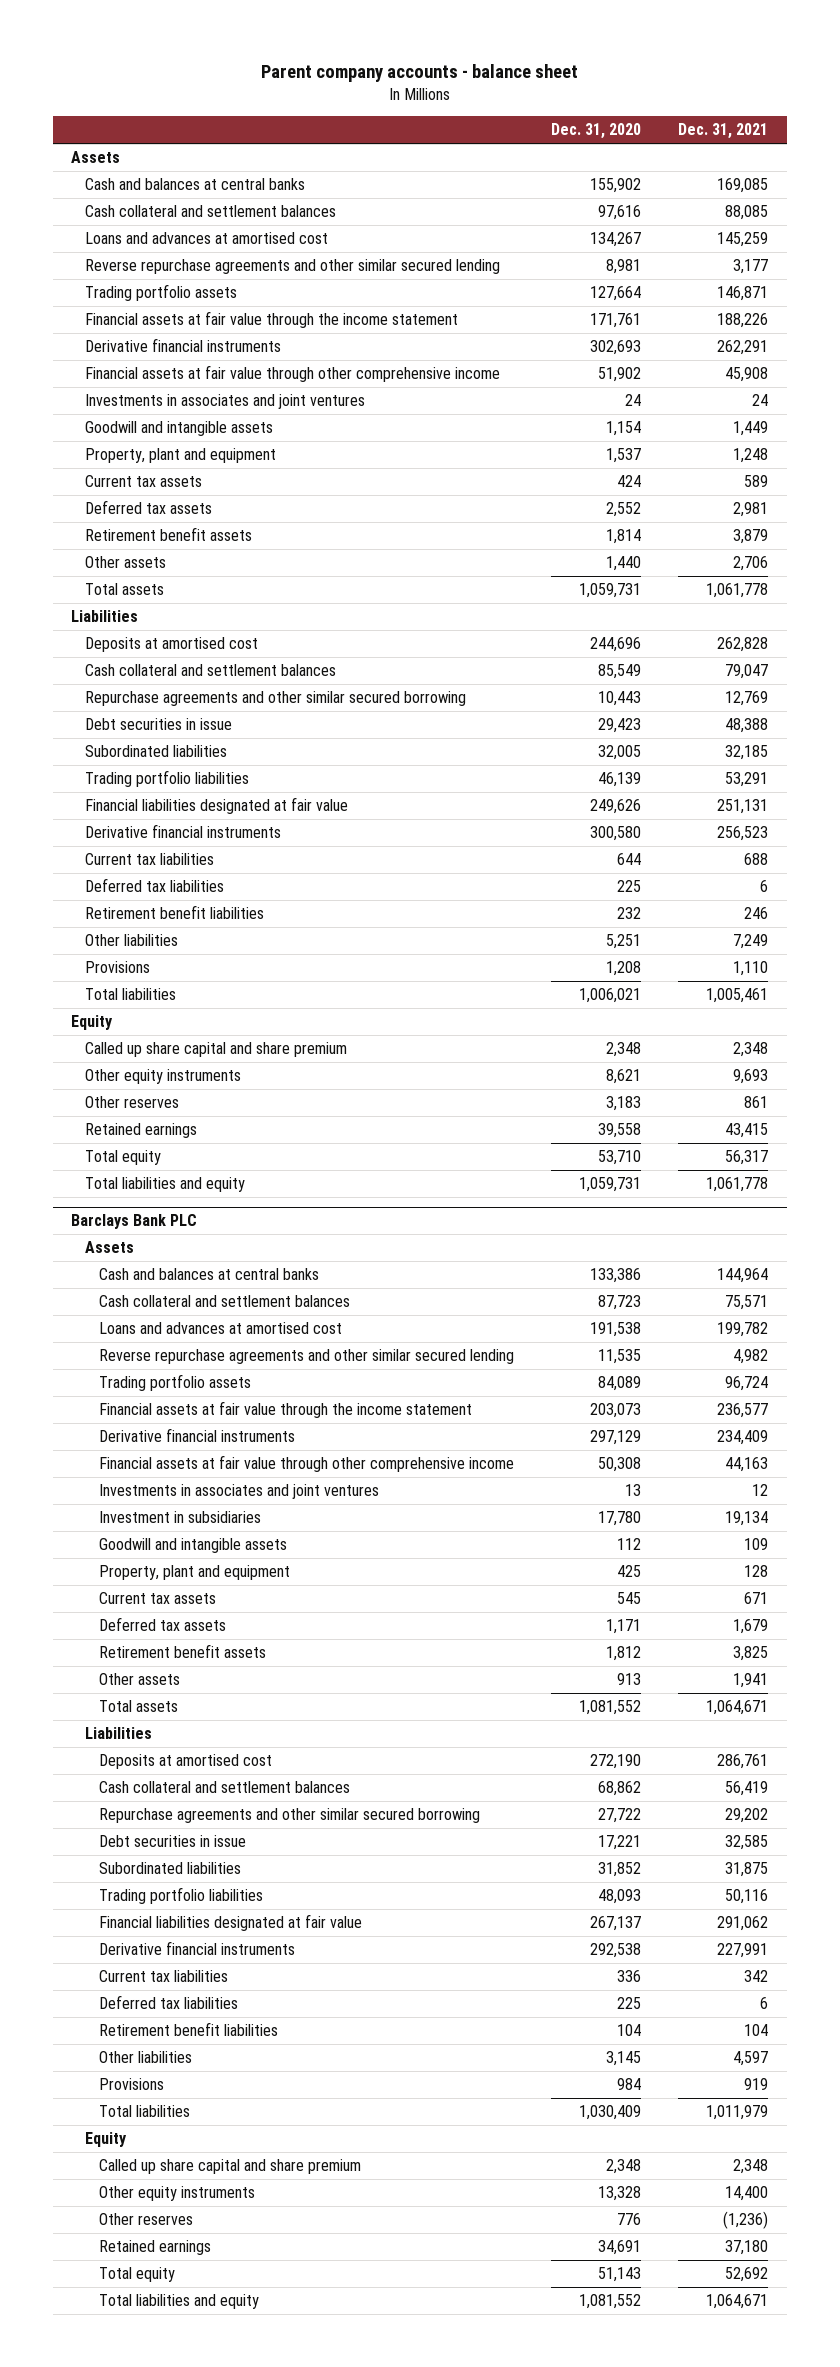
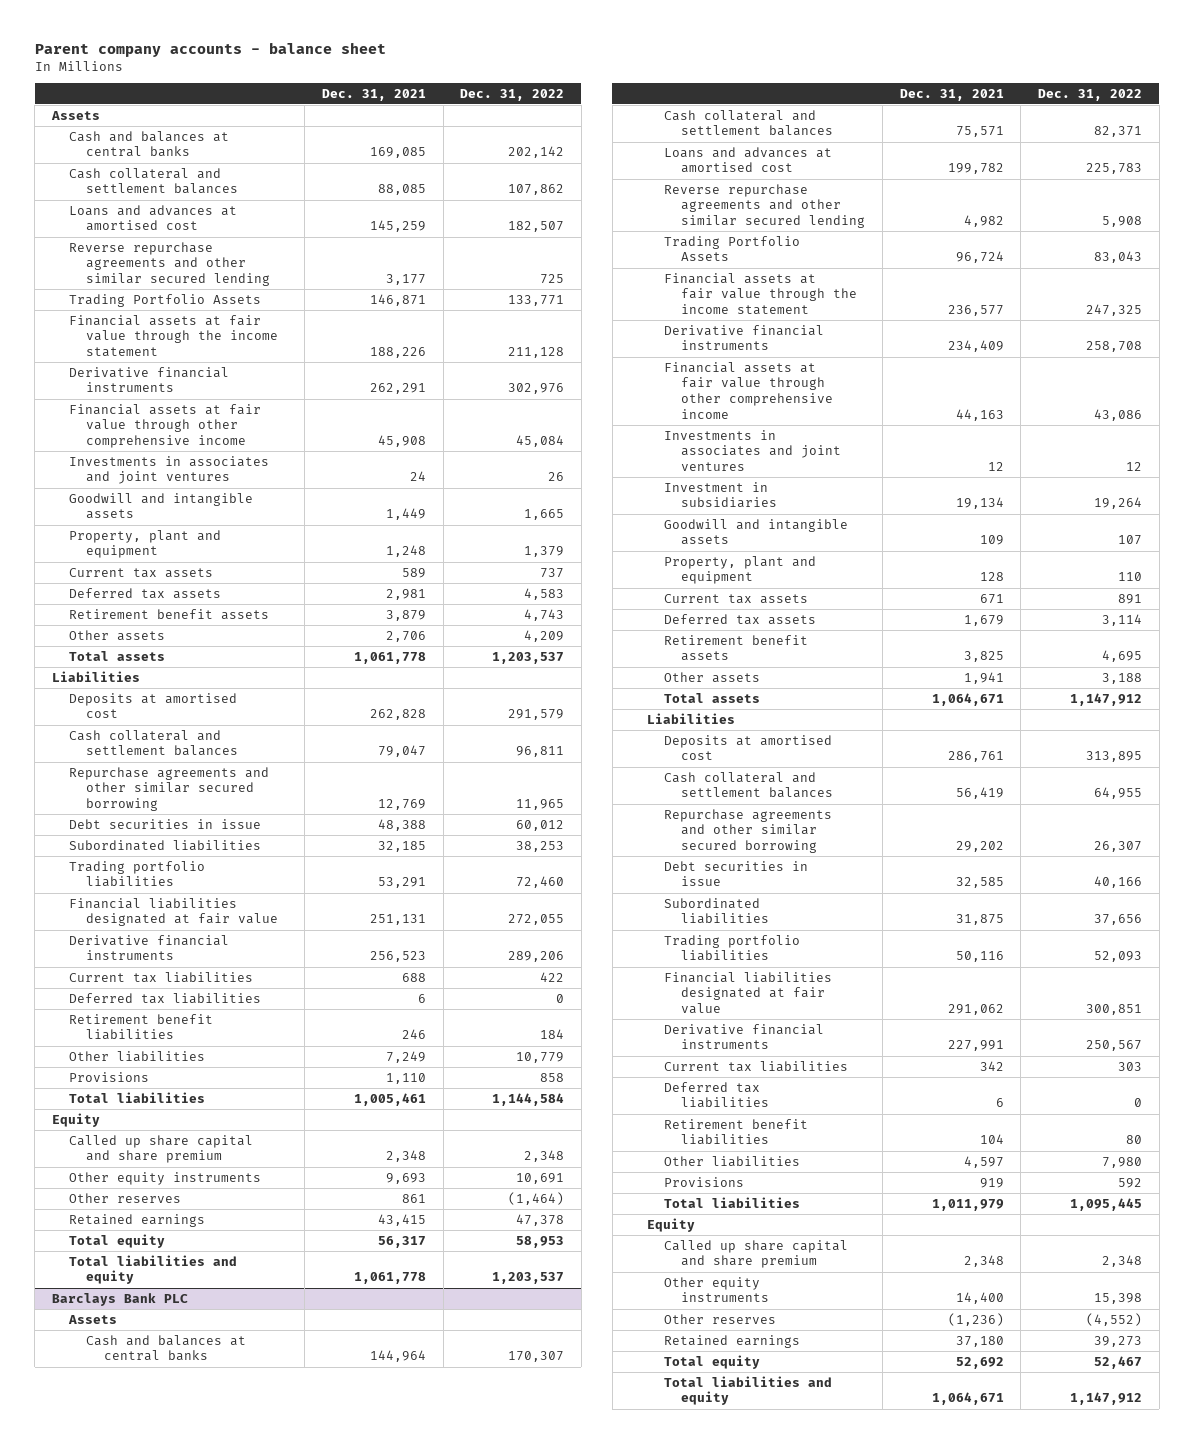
[551,123,642,140] Dec. 31, 2020 -> none
none -> [460,88,565,101] Dec. 31, 2022
[85,284,238,302] Trading portfolio assets -> [69,293,262,307] Trading Portfolio Assets
[99,1374,252,1392] Trading portfolio assets -> [664,235,801,262] Trading Portfolio Assets

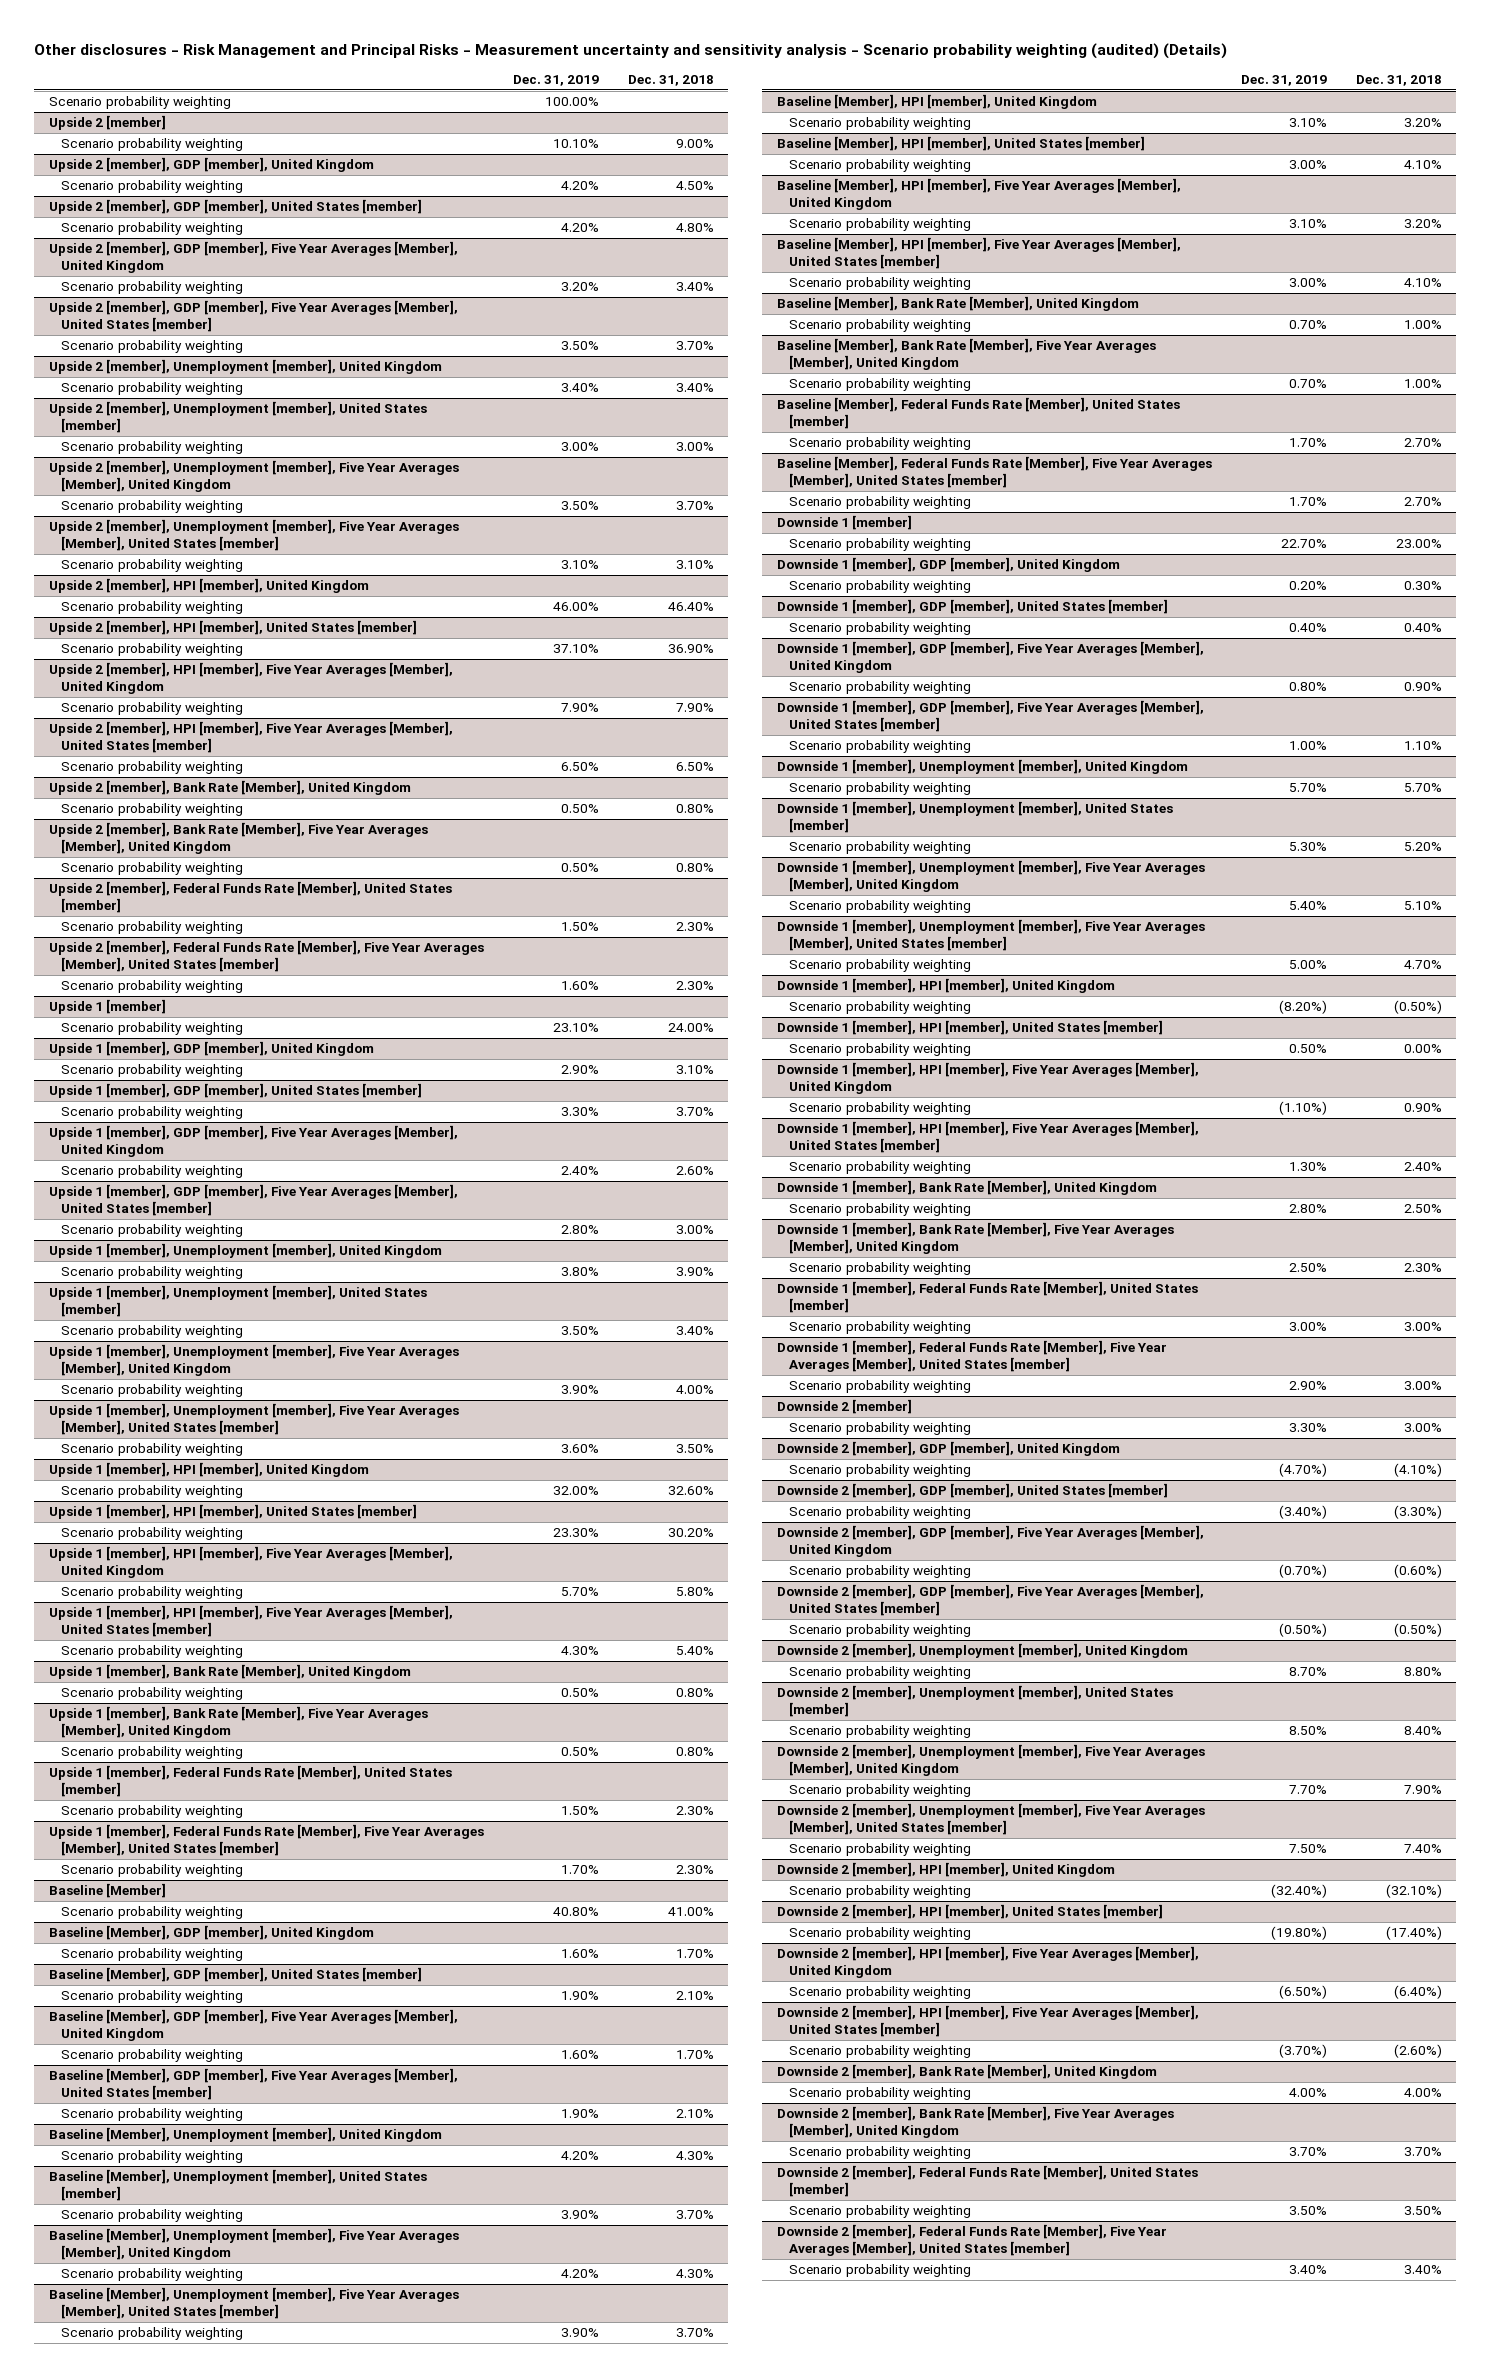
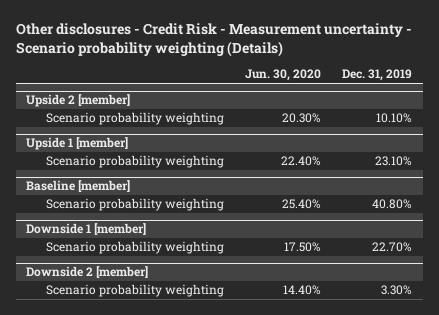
[34,43,1228,60] Other disclosures - Risk Management and Principal Risks - Measurement uncertainty and sensitivity analysis - Scenario probability weighting (audited) (Details) -> [15,23,412,58] Other disclosures - Credit Risk - Measurement uncertainty - Scenario probability weighting (Details)
[627,74,714,86] Dec. 31, 2018 -> none
none -> [244,69,321,82] Jun. 30, 2020
[48,96,231,110] Scenario probability weighting -> none
[48,157,374,173] Upside 2 [member], GDP [member], United Kingdom -> none
[61,180,244,194] Scenario probability weighting -> none
[48,199,422,215] Upside 2 [member], GDP [member], United States [member] -> none
[61,222,244,236] Scenario probability weighting -> none
[48,241,458,274] Upside 2 [member], GDP [member], Five Year Averages [Member], United Kingdom -> none
[61,281,244,295] Scenario probability weighting -> none
[48,300,458,333] Upside 2 [member], GDP [member], Five Year Averages [Member], United States [member] -> none
[61,340,244,354] Scenario probability weighting -> none
[48,359,442,375] Upside 2 [member], Unemployment [member], United Kingdom -> none
[61,382,244,396] Scenario probability weighting -> none
[48,401,427,434] Upside 2 [member], Unemployment [member], United States [member] -> none
[61,441,244,455] Scenario probability weighting -> none
[48,460,459,493] Upside 2 [member], Unemployment [member], Five Year Averages [Member], United Kingdom -> none
[61,500,244,514] Scenario probability weighting -> none
[48,519,459,552] Upside 2 [member], Unemployment [member], Five Year Averages [Member], United States [member] -> none
[61,559,244,573] Scenario probability weighting -> none
[48,578,369,594] Upside 2 [member], HPI [member], United Kingdom -> none
[61,601,244,615] Scenario probability weighting -> none
[48,620,417,636] Upside 2 [member], HPI [member], United States [member] -> none
[61,643,244,657] Scenario probability weighting -> none
[48,662,453,695] Upside 2 [member], HPI [member], Five Year Averages [Member], United Kingdom -> none
[61,702,244,716] Scenario probability weighting -> none
[48,721,453,754] Upside 2 [member], HPI [member], Five Year Averages [Member], United States [member] -> none
[61,761,244,775] Scenario probability weighting -> none
[48,780,411,796] Upside 2 [member], Bank Rate [Member], United Kingdom -> none
[61,803,244,817] Scenario probability weighting -> none
[48,822,428,855] Upside 2 [member], Bank Rate [Member], Five Year Averages [Member], United Kingdom -> none
[61,862,244,876] Scenario probability weighting -> none
[48,881,452,914] Upside 2 [member], Federal Funds Rate [Member], United States [member] -> none
[61,921,244,935] Scenario probability weighting -> none
[48,940,484,973] Upside 2 [member], Federal Funds Rate [Member], Five Year Averages [Member], United States [member] -> none
[61,980,244,994] Scenario probability weighting -> none
[48,1041,374,1057] Upside 1 [member], GDP [member], United Kingdom -> none
[61,1064,244,1078] Scenario probability weighting -> none
[48,1083,422,1099] Upside 1 [member], GDP [member], United States [member] -> none
[61,1106,244,1120] Scenario probability weighting -> none
[48,1125,458,1158] Upside 1 [member], GDP [member], Five Year Averages [Member], United Kingdom -> none
[61,1165,244,1179] Scenario probability weighting -> none
[48,1184,458,1217] Upside 1 [member], GDP [member], Five Year Averages [Member], United States [member] -> none
[61,1224,244,1238] Scenario probability weighting -> none
[48,1243,442,1259] Upside 1 [member], Unemployment [member], United Kingdom -> none
[61,1266,244,1280] Scenario probability weighting -> none
[48,1285,427,1318] Upside 1 [member], Unemployment [member], United States [member] -> none
[61,1325,244,1339] Scenario probability weighting -> none
[48,1344,459,1377] Upside 1 [member], Unemployment [member], Five Year Averages [Member], United Kingdom -> none
[61,1384,244,1398] Scenario probability weighting -> none
[48,1403,459,1436] Upside 1 [member], Unemployment [member], Five Year Averages [Member], United States [member] -> none
[61,1443,244,1457] Scenario probability weighting -> none
[48,1462,369,1478] Upside 1 [member], HPI [member], United Kingdom -> none
[61,1485,244,1499] Scenario probability weighting -> none
[48,1504,417,1520] Upside 1 [member], HPI [member], United States [member] -> none
[61,1527,244,1541] Scenario probability weighting -> none
[48,1546,453,1579] Upside 1 [member], HPI [member], Five Year Averages [Member], United Kingdom -> none
[61,1586,244,1600] Scenario probability weighting -> none
[48,1605,453,1638] Upside 1 [member], HPI [member], Five Year Averages [Member], United States [member] -> none
[61,1645,244,1659] Scenario probability weighting -> none
[48,1664,411,1680] Upside 1 [member], Bank Rate [Member], United Kingdom -> none
[61,1687,244,1701] Scenario probability weighting -> none
[48,1706,428,1739] Upside 1 [member], Bank Rate [Member], Five Year Averages [Member], United Kingdom -> none
[61,1746,244,1760] Scenario probability weighting -> none
[48,1765,452,1798] Upside 1 [member], Federal Funds Rate [Member], United States [member] -> none
[61,1805,244,1819] Scenario probability weighting -> none
[48,1824,484,1857] Upside 1 [member], Federal Funds Rate [Member], Five Year Averages [Member], United States [member] -> none
[61,1864,244,1878] Scenario probability weighting -> none
[48,1883,166,1899] Baseline [Member] -> [26,180,131,193] Baseline [member]
[48,1925,374,1941] Baseline [Member], GDP [member], United Kingdom -> none
[61,1948,244,1962] Scenario probability weighting -> none
[48,1967,422,1983] Baseline [Member], GDP [member], United States [member] -> none
[61,1990,244,2004] Scenario probability weighting -> none
[48,2009,458,2042] Baseline [Member], GDP [member], Five Year Averages [Member], United Kingdom -> none
[61,2049,244,2063] Scenario probability weighting -> none
[48,2068,458,2101] Baseline [Member], GDP [member], Five Year Averages [Member], United States [member] -> none
[61,2108,244,2122] Scenario probability weighting -> none
[48,2127,442,2143] Baseline [Member], Unemployment [member], United Kingdom -> none
[61,2150,244,2164] Scenario probability weighting -> none
[48,2169,427,2202] Baseline [Member], Unemployment [member], United States [member] -> none
[61,2209,244,2223] Scenario probability weighting -> none
[48,2228,459,2261] Baseline [Member], Unemployment [member], Five Year Averages [Member], United Kingdom -> none
[61,2268,244,2282] Scenario probability weighting -> none
[48,2287,459,2320] Baseline [Member], Unemployment [member], Five Year Averages [Member], United States [member] -> none
[61,2327,244,2341] Scenario probability weighting -> none
[776,94,1097,110] Baseline [Member], HPI [member], United Kingdom -> none
[789,117,972,131] Scenario probability weighting -> none
[776,136,1145,152] Baseline [Member], HPI [member], United States [member] -> none
[789,159,972,173] Scenario probability weighting -> none
[776,178,1181,211] Baseline [Member], HPI [member], Five Year Averages [Member], United Kingdom -> none
[789,218,972,232] Scenario probability weighting -> none
[776,237,1181,270] Baseline [Member], HPI [member], Five Year Averages [Member], United States [member] -> none
[789,277,972,291] Scenario probability weighting -> none
[776,296,1139,312] Baseline [Member], Bank Rate [Member], United Kingdom -> none
[789,319,972,333] Scenario probability weighting -> none
[776,338,1156,371] Baseline [Member], Bank Rate [Member], Five Year Averages [Member], United Kingdom -> none
[789,378,972,392] Scenario probability weighting -> none
[776,397,1180,430] Baseline [Member], Federal Funds Rate [Member], United States [member] -> none
[789,437,972,451] Scenario probability weighting -> none
[776,456,1212,489] Baseline [Member], Federal Funds Rate [Member], Five Year Averages [Member], United States [member] -> none
[789,496,972,510] Scenario probability weighting -> none
[776,557,1120,573] Downside 1 [member], GDP [member], United Kingdom -> none
[789,580,972,594] Scenario probability weighting -> none
[776,599,1168,615] Downside 1 [member], GDP [member], United States [member] -> none
[789,622,972,636] Scenario probability weighting -> none
[776,641,1204,674] Downside 1 [member], GDP [member], Five Year Averages [Member], United Kingdom -> none
[789,681,972,695] Scenario probability weighting -> none
[776,700,1204,733] Downside 1 [member], GDP [member], Five Year Averages [Member], United States [member] -> none
[789,740,972,754] Scenario probability weighting -> none
[776,759,1188,775] Downside 1 [member], Unemployment [member], United Kingdom -> none
[789,782,972,796] Scenario probability weighting -> none
[776,801,1173,834] Downside 1 [member], Unemployment [member], United States [member] -> none
[789,841,972,855] Scenario probability weighting -> none
[776,860,1205,893] Downside 1 [member], Unemployment [member], Five Year Averages [Member], United Kingdom -> none
[789,900,972,914] Scenario probability weighting -> none
[776,919,1205,952] Downside 1 [member], Unemployment [member], Five Year Averages [Member], United States [member] -> none
[789,959,972,973] Scenario probability weighting -> none
[776,978,1115,994] Downside 1 [member], HPI [member], United Kingdom -> none
[789,1001,972,1015] Scenario probability weighting -> none
[776,1020,1163,1036] Downside 1 [member], HPI [member], United States [member] -> none
[789,1043,972,1057] Scenario probability weighting -> none
[776,1062,1199,1095] Downside 1 [member], HPI [member], Five Year Averages [Member], United Kingdom -> none
[789,1102,972,1116] Scenario probability weighting -> none
[776,1121,1199,1154] Downside 1 [member], HPI [member], Five Year Averages [Member], United States [member] -> none
[789,1161,972,1175] Scenario probability weighting -> none
[776,1180,1157,1196] Downside 1 [member], Bank Rate [Member], United Kingdom -> none
[789,1203,972,1217] Scenario probability weighting -> none
[776,1222,1174,1255] Downside 1 [member], Bank Rate [Member], Five Year Averages [Member], United Kingdom -> none
[789,1262,972,1276] Scenario probability weighting -> none
[776,1281,1198,1314] Downside 1 [member], Federal Funds Rate [Member], United States [member] -> none
[789,1321,972,1335] Scenario probability weighting -> none
[776,1340,1167,1373] Downside 1 [member], Federal Funds Rate [Member], Five Year Averages [Member], United States [member] -> none
[789,1380,972,1394] Scenario probability weighting -> none
[776,1441,1120,1457] Downside 2 [member], GDP [member], United Kingdom -> none
[789,1464,972,1478] Scenario probability weighting -> none
[776,1483,1168,1499] Downside 2 [member], GDP [member], United States [member] -> none
[789,1506,972,1520] Scenario probability weighting -> none
[776,1525,1204,1558] Downside 2 [member], GDP [member], Five Year Averages [Member], United Kingdom -> none
[789,1565,972,1579] Scenario probability weighting -> none
[776,1584,1204,1617] Downside 2 [member], GDP [member], Five Year Averages [Member], United States [member] -> none
[789,1624,972,1638] Scenario probability weighting -> none
[776,1643,1188,1659] Downside 2 [member], Unemployment [member], United Kingdom -> none
[789,1666,972,1680] Scenario probability weighting -> none
[776,1685,1173,1718] Downside 2 [member], Unemployment [member], United States [member] -> none
[789,1725,972,1739] Scenario probability weighting -> none
[776,1744,1205,1777] Downside 2 [member], Unemployment [member], Five Year Averages [Member], United Kingdom -> none
[789,1784,972,1798] Scenario probability weighting -> none
[776,1803,1205,1836] Downside 2 [member], Unemployment [member], Five Year Averages [Member], United States [member] -> none
[789,1843,972,1857] Scenario probability weighting -> none
[776,1862,1115,1878] Downside 2 [member], HPI [member], United Kingdom -> none
[789,1885,972,1899] Scenario probability weighting -> none
[776,1904,1163,1920] Downside 2 [member], HPI [member], United States [member] -> none
[789,1927,972,1941] Scenario probability weighting -> none
[776,1946,1199,1979] Downside 2 [member], HPI [member], Five Year Averages [Member], United Kingdom -> none
[789,1986,972,2000] Scenario probability weighting -> none
[776,2005,1199,2038] Downside 2 [member], HPI [member], Five Year Averages [Member], United States [member] -> none
[789,2045,972,2059] Scenario probability weighting -> none
[776,2064,1157,2080] Downside 2 [member], Bank Rate [Member], United Kingdom -> none
[789,2087,972,2101] Scenario probability weighting -> none
[776,2106,1174,2139] Downside 2 [member], Bank Rate [Member], Five Year Averages [Member], United Kingdom -> none
[789,2146,972,2160] Scenario probability weighting -> none
[776,2165,1198,2198] Downside 2 [member], Federal Funds Rate [Member], United States [member] -> none
[789,2205,972,2219] Scenario probability weighting -> none
[776,2224,1167,2257] Downside 2 [member], Federal Funds Rate [Member], Five Year Averages [Member], United States [member] -> none
[789,2264,972,2278] Scenario probability weighting -> none

